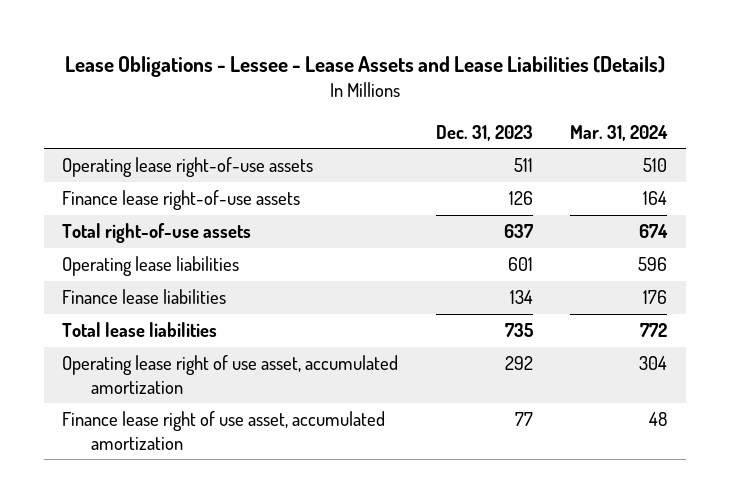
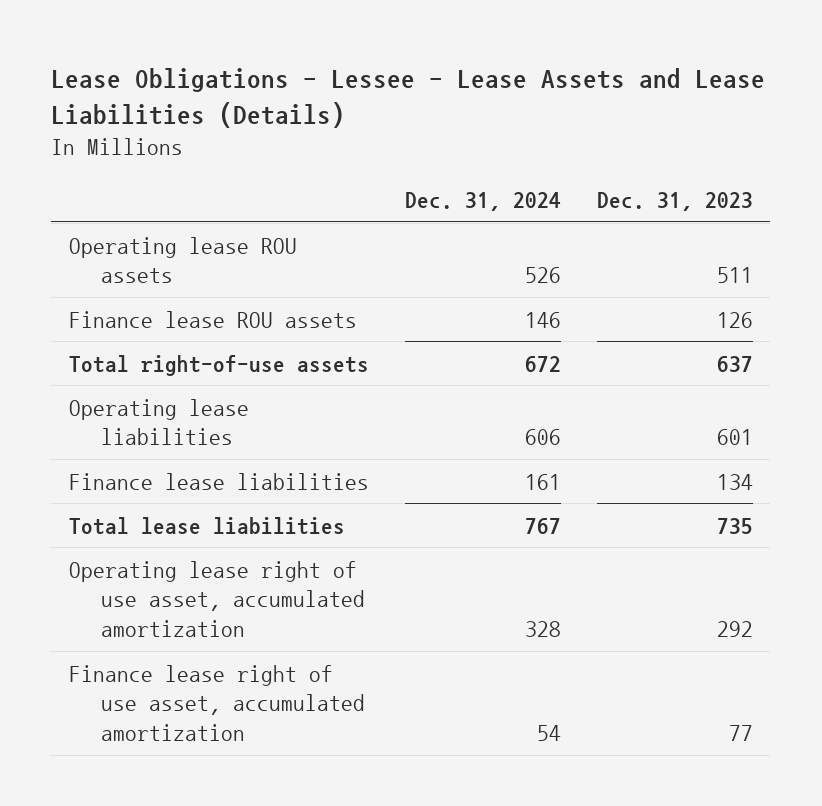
[570,124,669,141] Mar. 31, 2024 -> none
none -> [404,192,561,212] Dec. 31, 2024
[62,157,314,178] Operating lease right-of-use assets -> [69,236,298,284] Operating lease ROU assets
[62,190,301,211] Finance lease right-of-use assets -> [69,310,358,328] Finance lease ROU assets

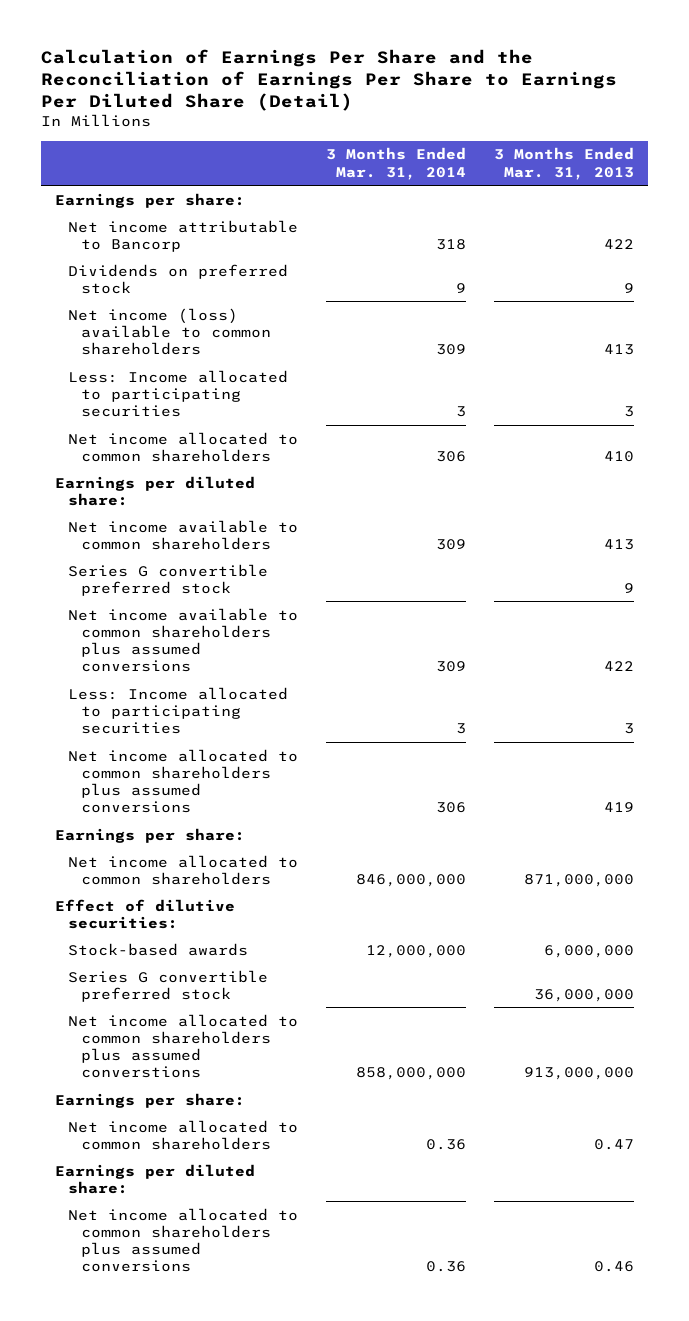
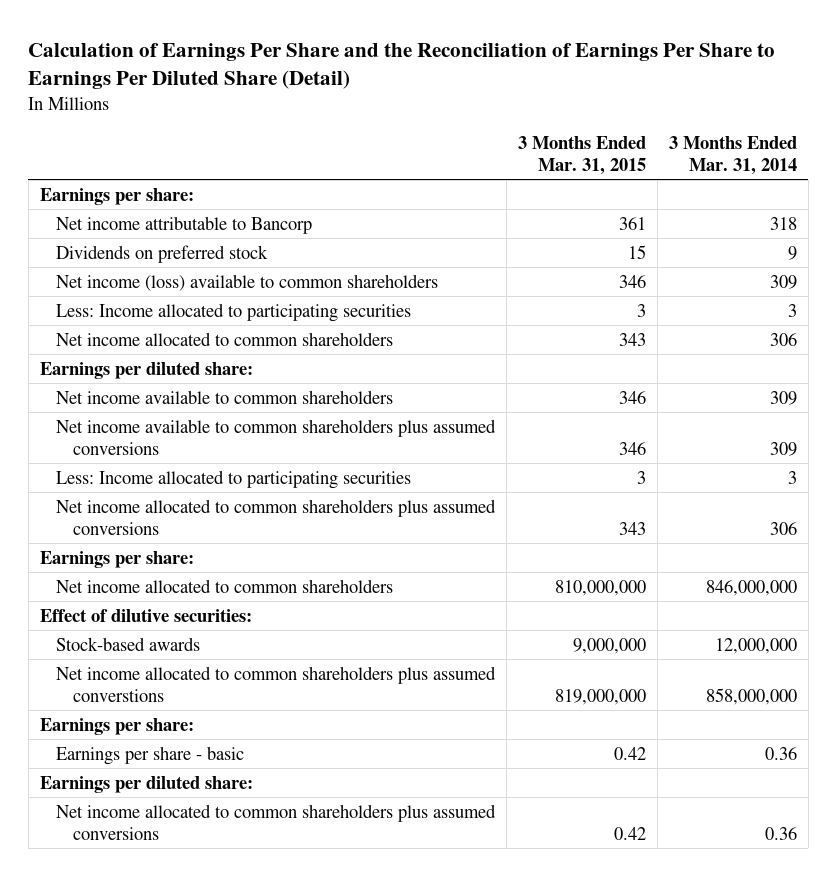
[493,147,634,180] 3 Months Ended Mar. 31, 2013 -> none
none -> [517,135,646,175] 3 Months Ended Mar. 31, 2015
[67,563,268,596] Series G convertible preferred stock -> none
[67,969,268,1002] Series G convertible preferred stock -> none
[67,1119,298,1150] Net income allocated to common shareholders -> [56,745,245,765] Earnings per share - basic

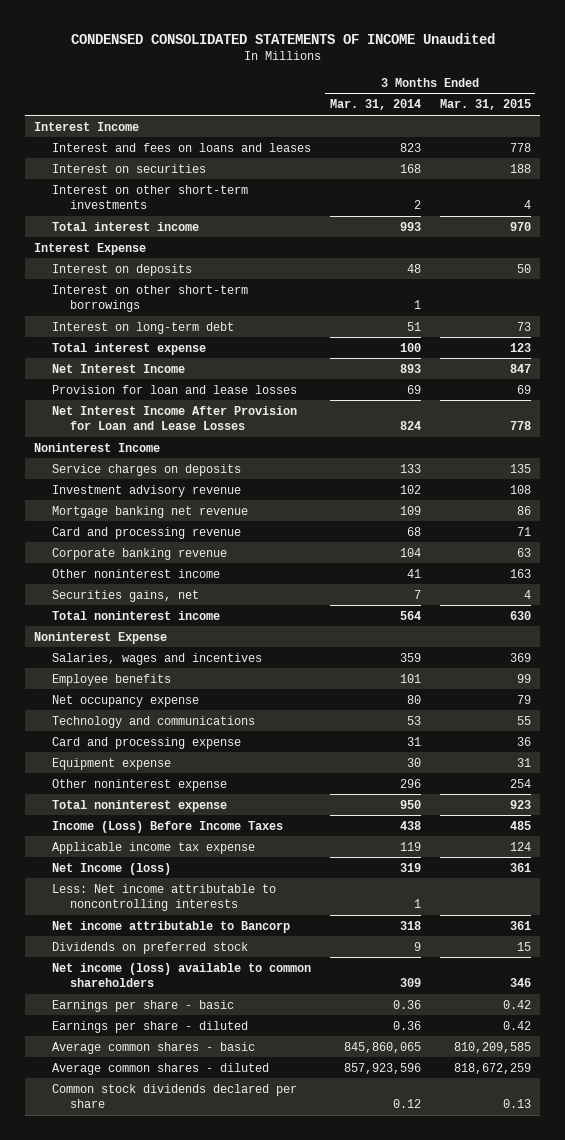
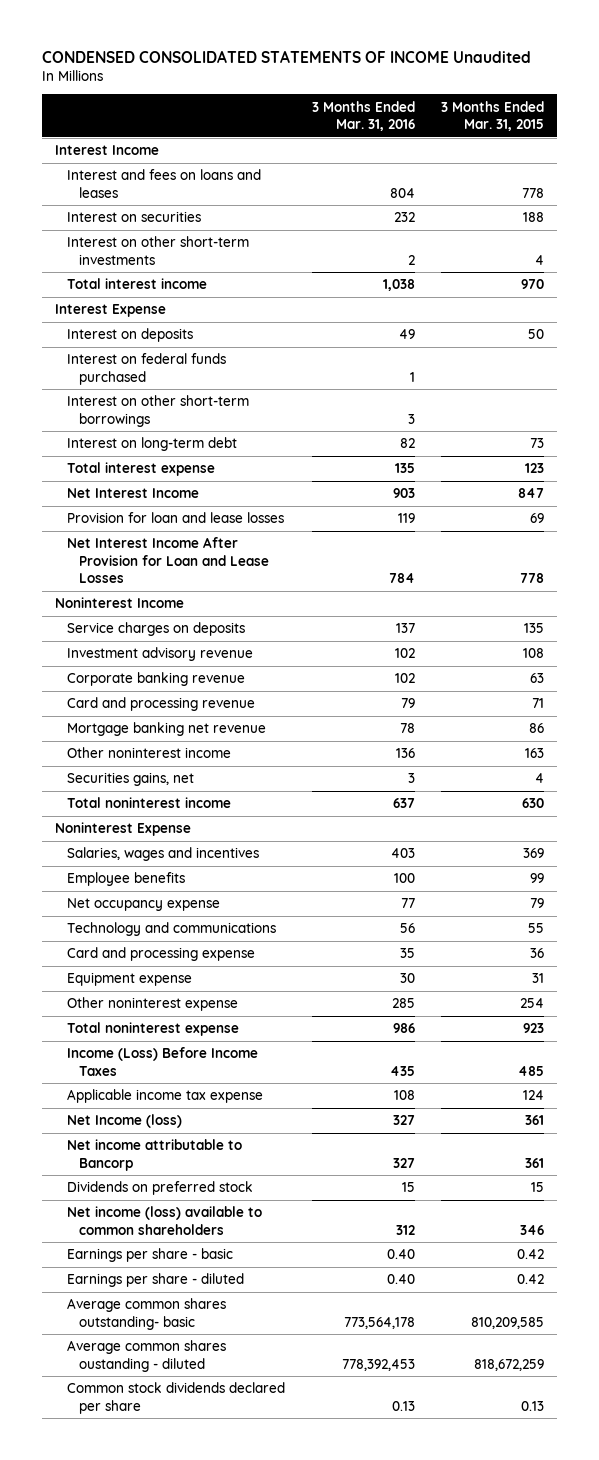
[330,99,422,111] Mar. 31, 2014 -> none
none -> [311,100,415,132] 3 Months Ended Mar. 31, 2016
none -> [67,353,227,385] Interest on federal funds purchased
[52,526,242,539] Card and processing revenue -> [67,697,256,712] Card and processing revenue
[52,505,249,518] Mortgage banking net revenue -> [67,722,267,737] Mortgage banking net revenue
[52,883,277,912] Less: Net income attributable to noncontrolling interests -> none
[52,1041,256,1054] Average common shares - basic -> [67,1298,227,1330] Average common shares outstanding- basic
[52,1062,270,1075] Average common shares - diluted -> [67,1340,227,1372] Average common shares oustanding - diluted

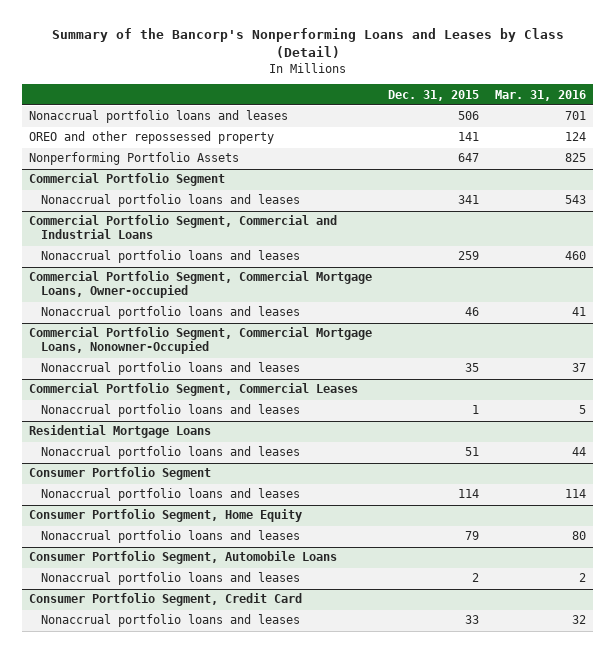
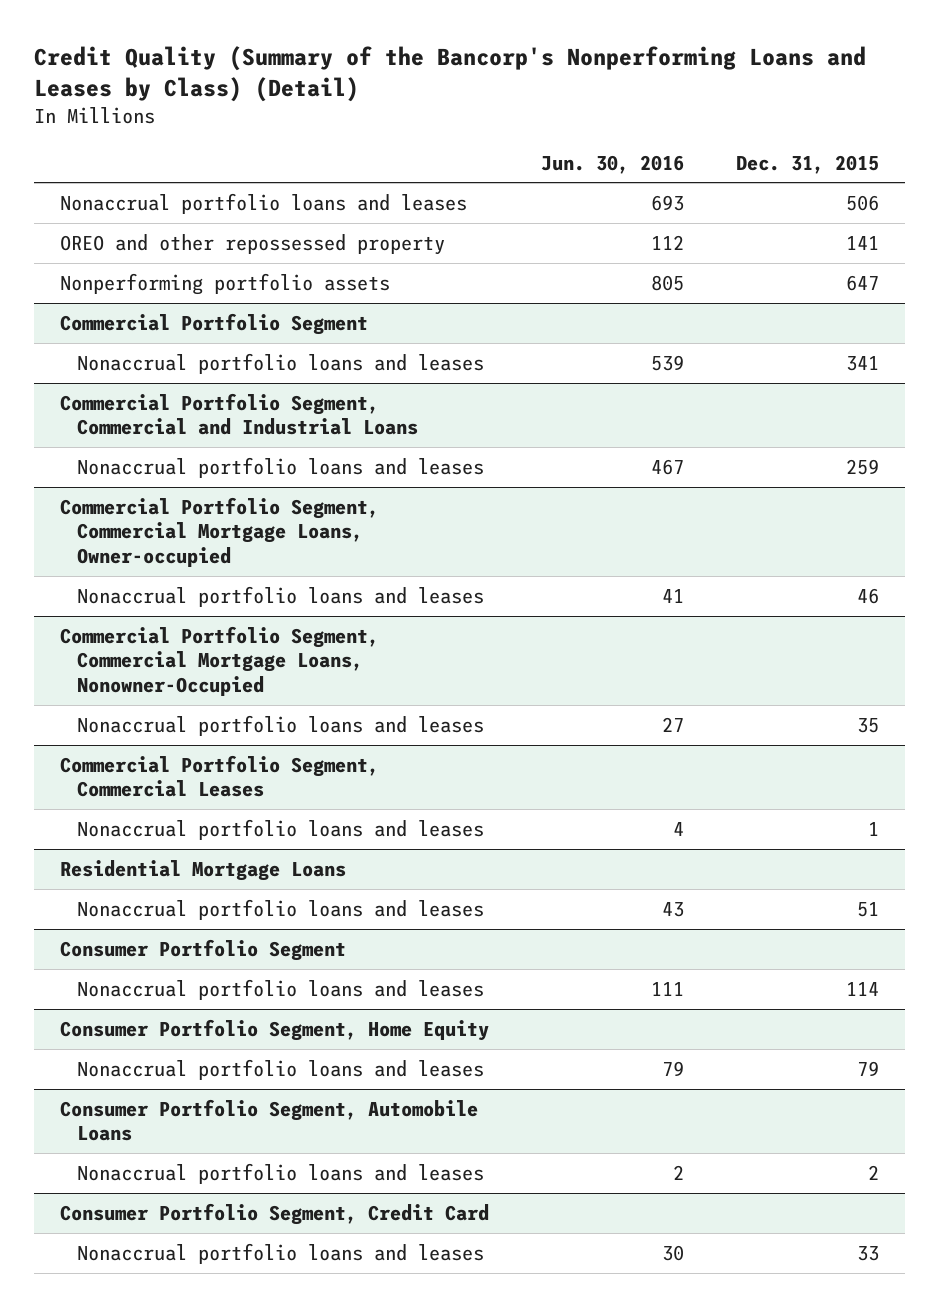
[51,28,564,59] Summary of the Bancorp's Nonperforming Loans and Leases by Class (Detail) -> [33,45,866,102] Credit Quality (Summary of the Bancorp's Nonperforming Loans and Leases by Class) (Detail)
[494,89,586,101] Mar. 31, 2016 -> none
none -> [540,154,684,174] Jun. 30, 2016
[29,152,240,166] Nonperforming Portfolio Assets -> [59,272,390,295] Nonperforming portfolio assets

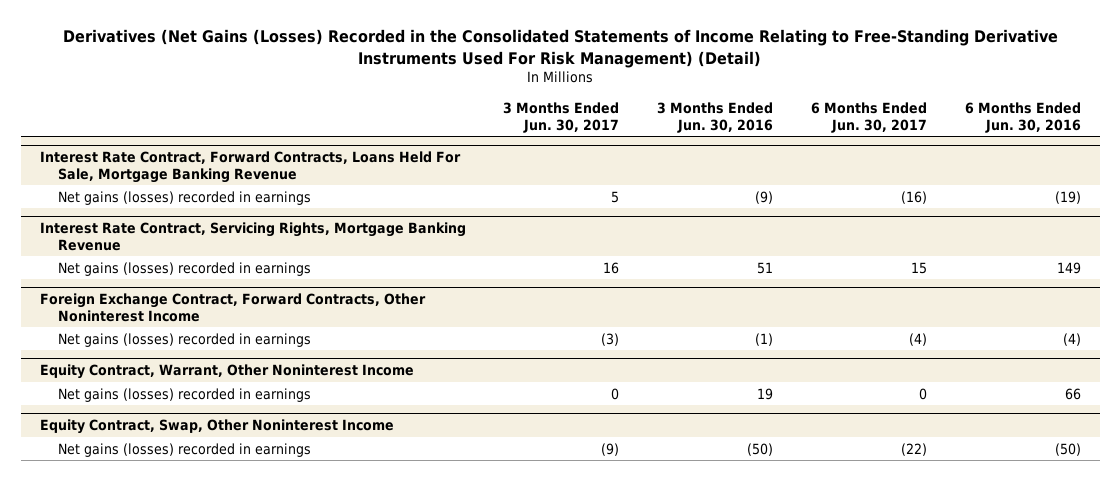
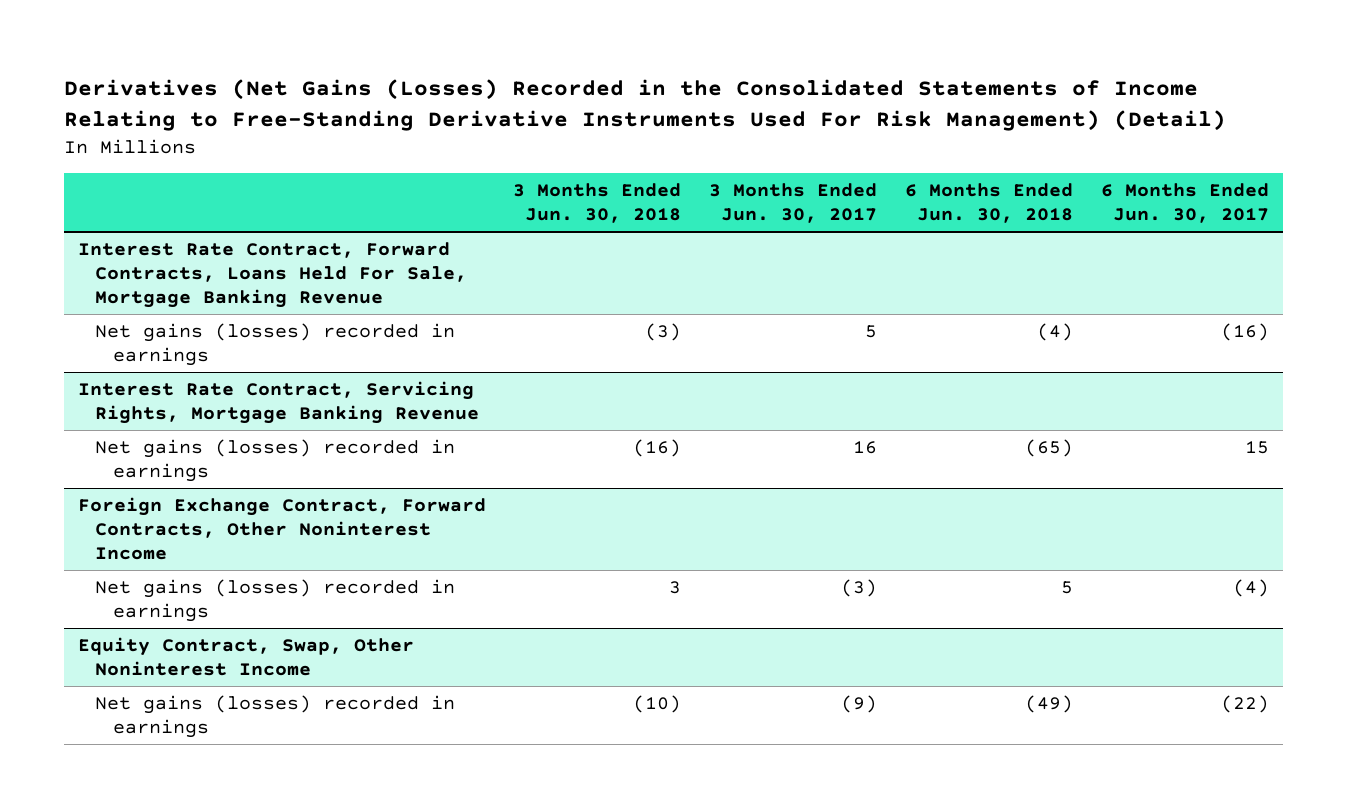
[657,101,774,133] 3 Months Ended Jun. 30, 2016 -> none
[964,101,1081,133] 6 Months Ended Jun. 30, 2016 -> none
none -> [513,183,682,224] 3 Months Ended Jun. 30, 2018
none -> [905,183,1074,224] 6 Months Ended Jun. 30, 2018
[39,364,414,380] Equity Contract, Warrant, Other Noninterest Income -> none
[58,387,312,402] Net gains (losses) recorded in earnings -> none

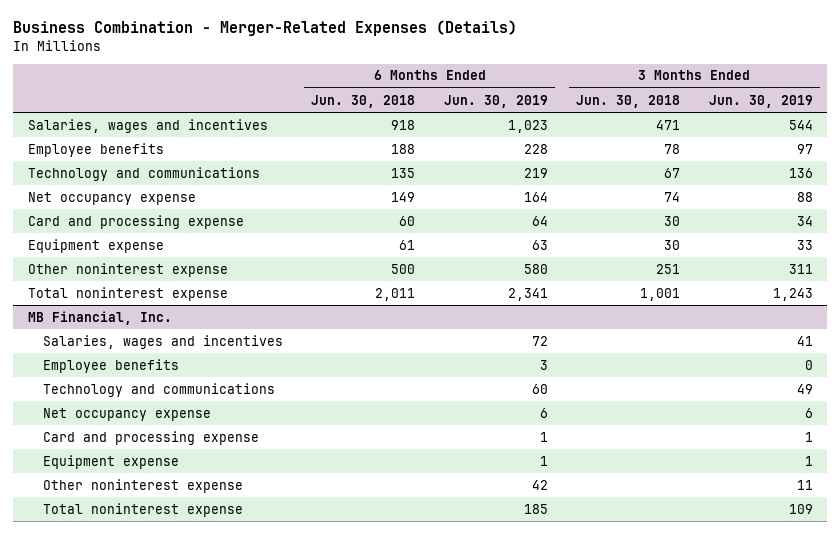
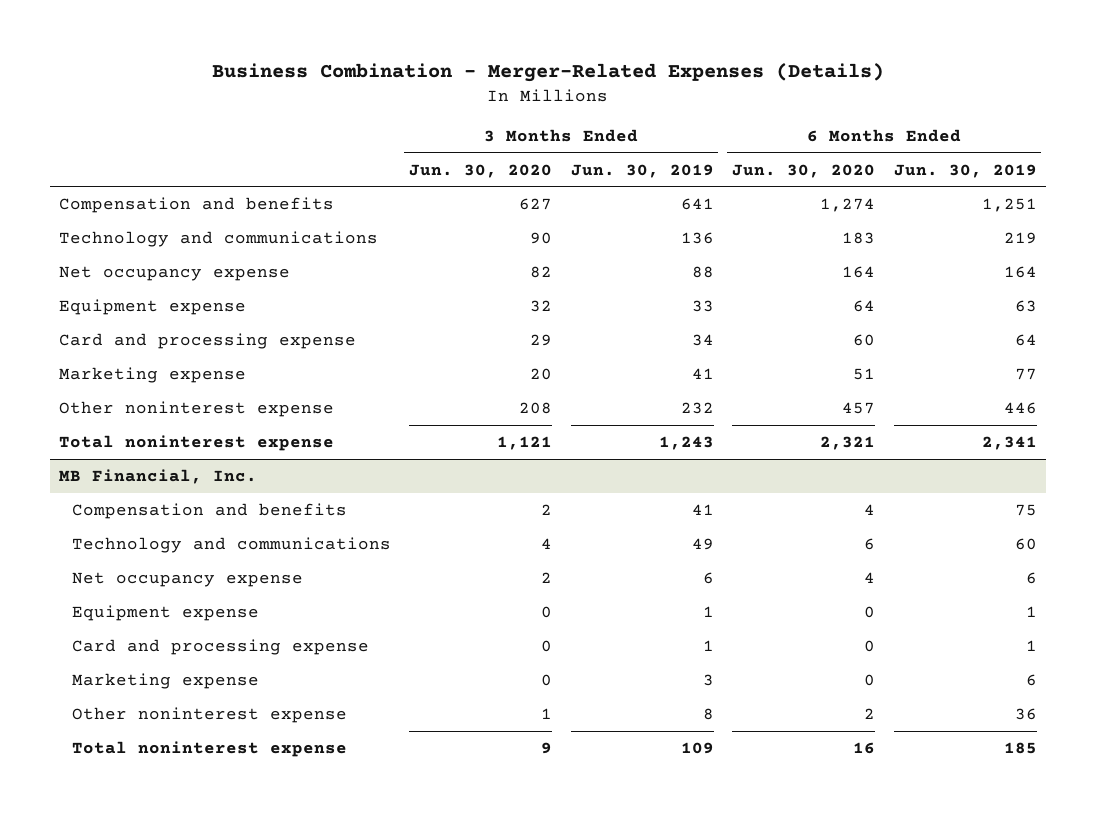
[311,94,416,108] Jun. 30, 2018 -> none
[576,94,681,108] Jun. 30, 2018 -> none
none -> [409,163,553,178] Jun. 30, 2020
none -> [732,163,876,178] Jun. 30, 2020
[27,118,268,133] Salaries, wages and incentives -> none
[27,142,164,157] Employee benefits -> none
none -> [59,196,335,213] Compensation and benefits
[27,214,244,229] Card and processing expense -> [59,332,357,349] Card and processing expense
none -> [59,366,247,383] Marketing expense
[523,263,548,274] 580 -> [1003,401,1037,414] 446
[788,263,813,274] 311 -> [680,401,714,414] 232
[42,334,283,349] Salaries, wages and incentives -> none
[42,358,179,373] Employee benefits -> none
none -> [71,502,347,519] Compensation and benefits
[42,430,259,445] Card and processing expense -> [71,638,369,655] Card and processing expense
none -> [71,672,259,689] Marketing expense
[531,479,548,490] 42 -> [1014,707,1037,720] 36
[796,479,813,490] 11 -> [702,707,714,720] 8

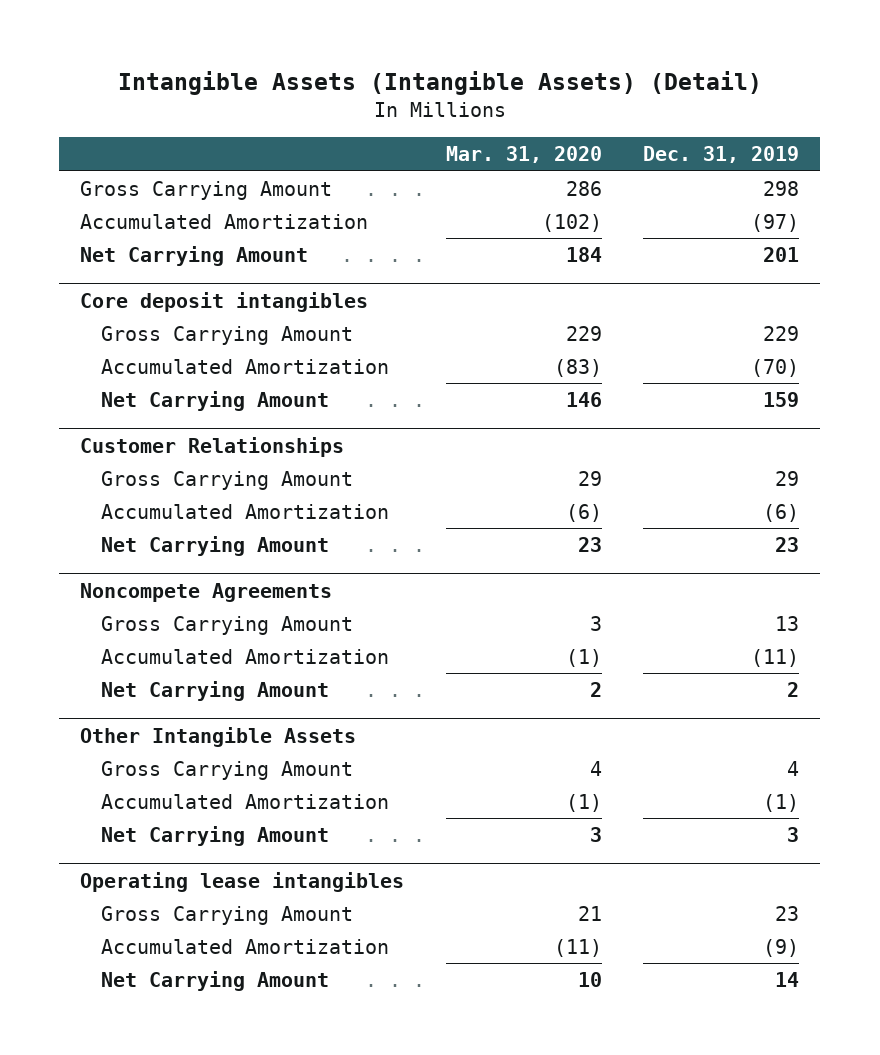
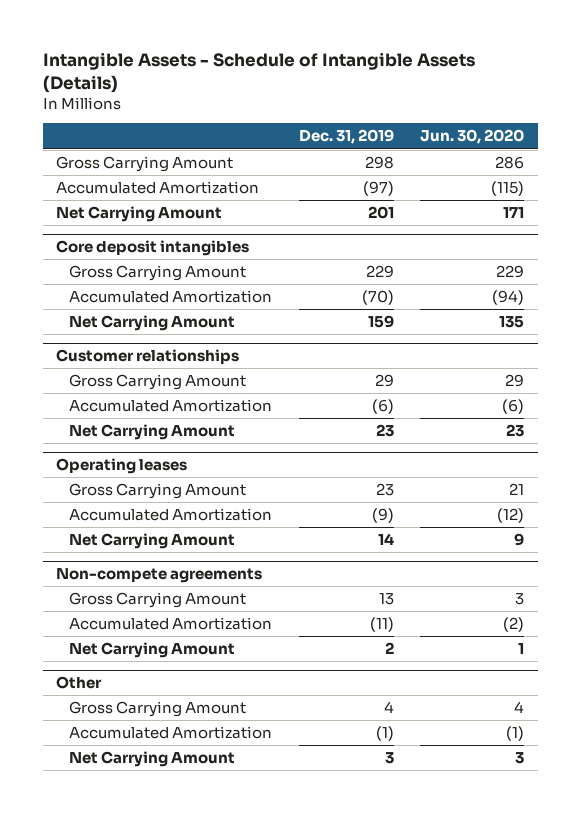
[117,71,762,96] Intangible Assets (Intangible Assets) (Detail) -> [42,51,475,93] Intangible Assets - Schedule of Intangible Assets (Details)
[445,146,602,164] Mar. 31, 2020 -> none
none -> [420,129,525,145] Jun. 30, 2020
[80,436,345,457] Customer Relationships -> [56,348,240,364] Customer relationships
none -> [56,457,188,474] Operating leases
none -> [68,482,246,499] Gross Carrying Amount
none -> [68,507,272,521] Accumulated Amortization
none -> [68,532,235,549] Net Carrying Amount
[80,582,333,602] Noncompete Agreements -> [56,567,263,583] Non-compete agreements
[80,726,357,747] Other Intangible Assets -> [56,675,103,689] Other
[80,871,405,892] Operating lease intangibles -> none
[101,906,354,926] Gross Carrying Amount -> none
[101,939,390,955] Accumulated Amortization -> none
[101,971,330,992] Net Carrying Amount -> none

